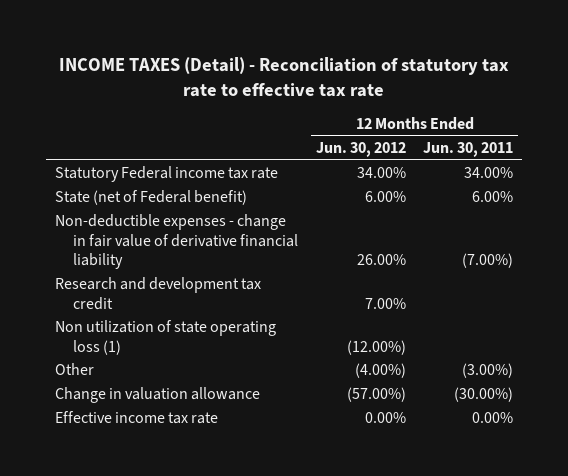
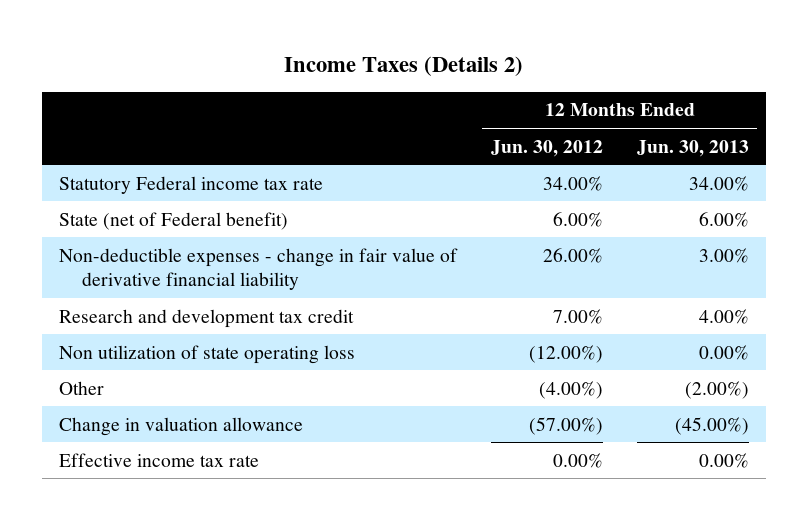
[59,56,510,97] INCOME TAXES (Detail) - Reconciliation of statutory tax rate to effective tax rate -> [283,56,523,77] Income Taxes (Details 2)
[423,142,514,158] Jun. 30, 2011 -> none
none -> [636,139,749,157] Jun. 30, 2013
[54,320,276,355] Non utilization of state operating loss (1) -> [58,344,355,364] Non utilization of state operating loss

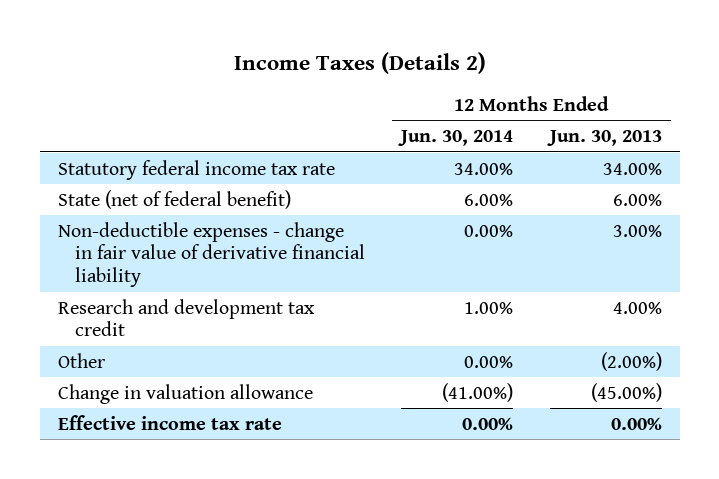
[490,139,603,157] Jun. 30, 2012 -> none
none -> [398,130,514,147] Jun. 30, 2014
[58,175,323,194] Statutory Federal income tax rate -> [57,159,335,180] Statutory federal income tax rate
[58,211,288,230] State (net of Federal benefit) -> [57,189,291,209] State (net of federal benefit)
[58,344,355,364] Non utilization of state operating loss -> none

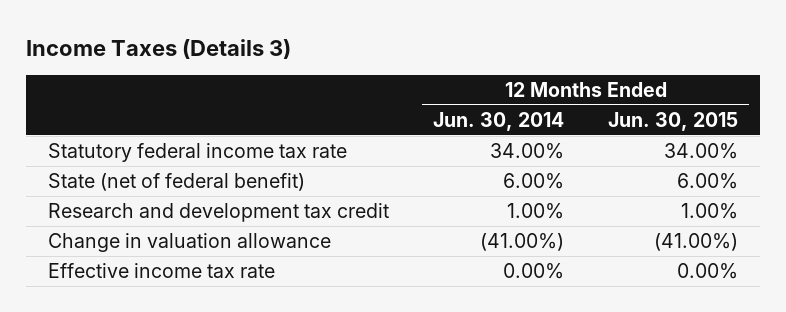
[233,52,486,75] Income Taxes (Details 2) -> [25,38,291,59] Income Taxes (Details 3)
[546,130,662,147] Jun. 30, 2013 -> none
none -> [608,111,739,131] Jun. 30, 2015
[57,221,365,288] Non-deductible expenses - change in fair value of derivative financial liability -> none
[57,352,105,368] Other -> none

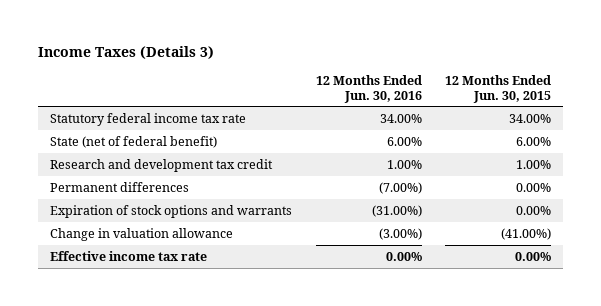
[432,111,564,131] Jun. 30, 2014 -> none
none -> [315,75,422,103] 12 Months Ended Jun. 30, 2016
none -> [49,181,189,192] Permanent differences
none -> [49,204,292,218] Expiration of stock options and warrants

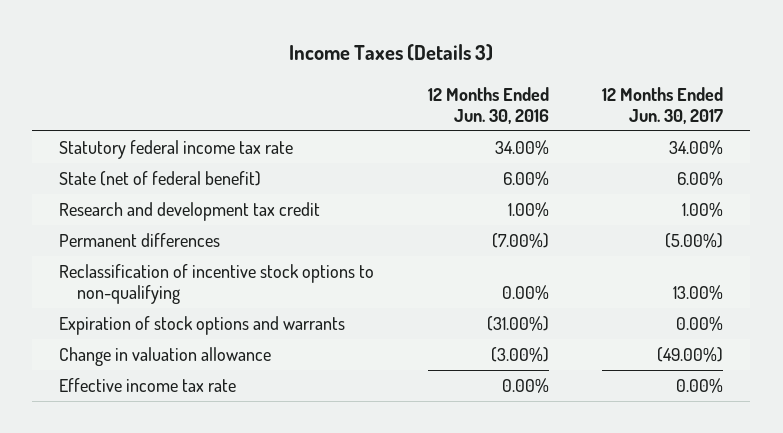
[445,75,552,103] 12 Months Ended Jun. 30, 2015 -> none
none -> [602,86,724,124] 12 Months Ended Jun. 30, 2017
none -> [59,264,375,305] Reclassification of incentive stock options to non-qualifying

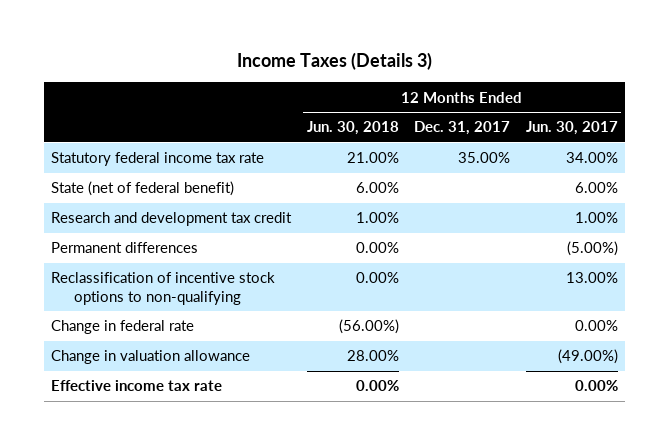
[427,86,549,124] 12 Months Ended Jun. 30, 2016 -> none
none -> [306,121,399,136] Jun. 30, 2018
none -> [414,121,511,136] Dec. 31, 2017
[59,316,346,336] Expiration of stock options and warrants -> none
none -> [51,320,195,335] Change in federal rate

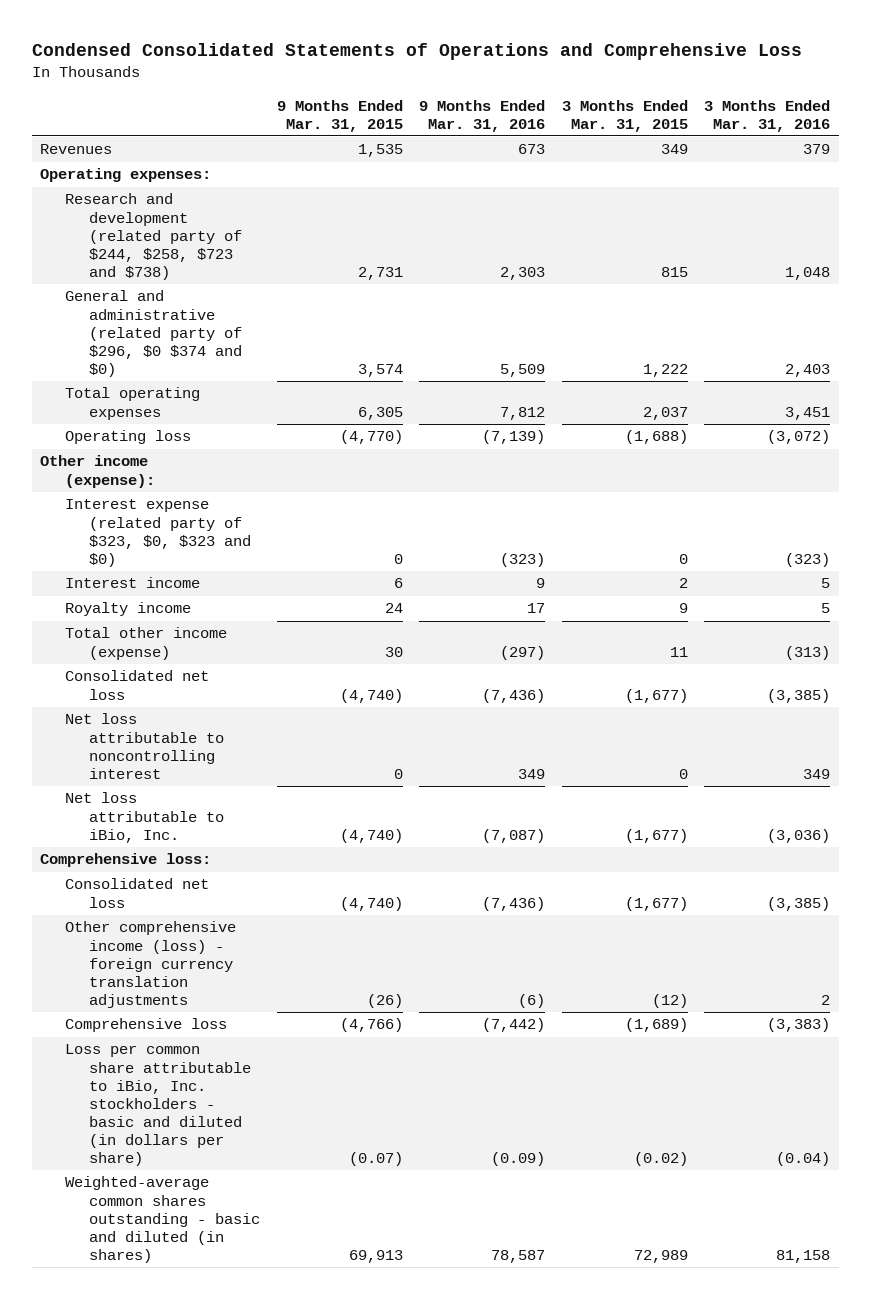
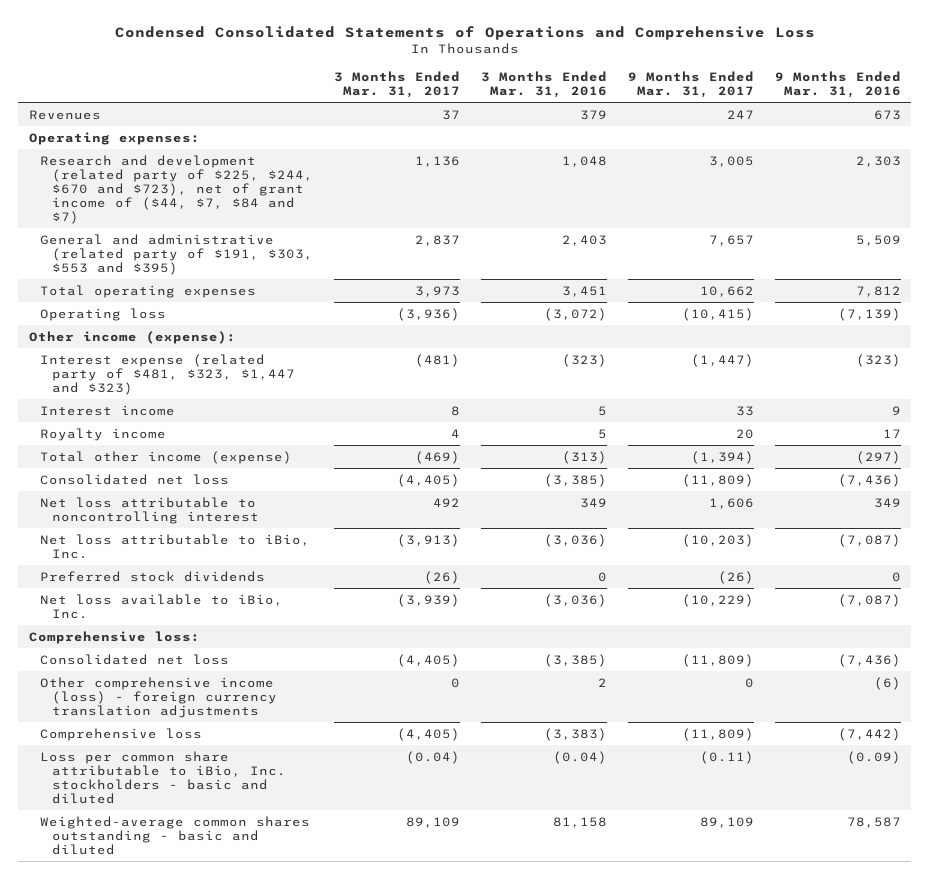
[276,99,403,132] 9 Months Ended Mar. 31, 2015 -> none
[561,99,688,132] 3 Months Ended Mar. 31, 2015 -> none
none -> [334,70,461,98] 3 Months Ended Mar. 31, 2017
none -> [628,70,755,98] 9 Months Ended Mar. 31, 2017
[64,193,242,280] Research and development (related party of $244, $258, $723 and $738) -> [40,154,314,224] Research and development (related party of $225, $244, $670 and $723), net of grant income of ($44, $7, $84 and $7)
[64,290,242,377] General and administrative (related party of $296, $0 $374 and $0) -> [40,233,314,275] General and administrative (related party of $191, $303, $553 and $395)
[64,499,251,567] Interest expense (related party of $323, $0, $323 and $0) -> [40,353,296,395] Interest expense (related party of $481, $323, $1,447 and $323)
none -> [40,570,266,582] Preferred stock dividends
none -> [40,593,284,619] Net loss available to iBio, Inc.
[64,1044,251,1167] Loss per common share attributable to iBio, Inc. stockholders - basic and diluted (in dollars per share) -> [40,750,287,804] Loss per common share attributable to iBio, Inc. stockholders - basic and diluted
[64,1176,260,1263] Weighted-average common shares outstanding - basic and diluted (in shares) -> [40,815,311,855] Weighted-average common shares outstanding - basic and diluted

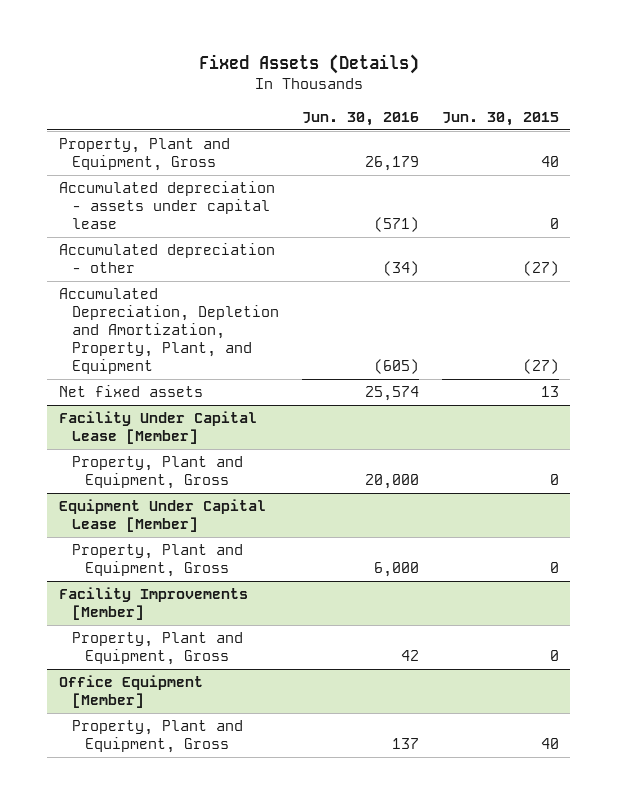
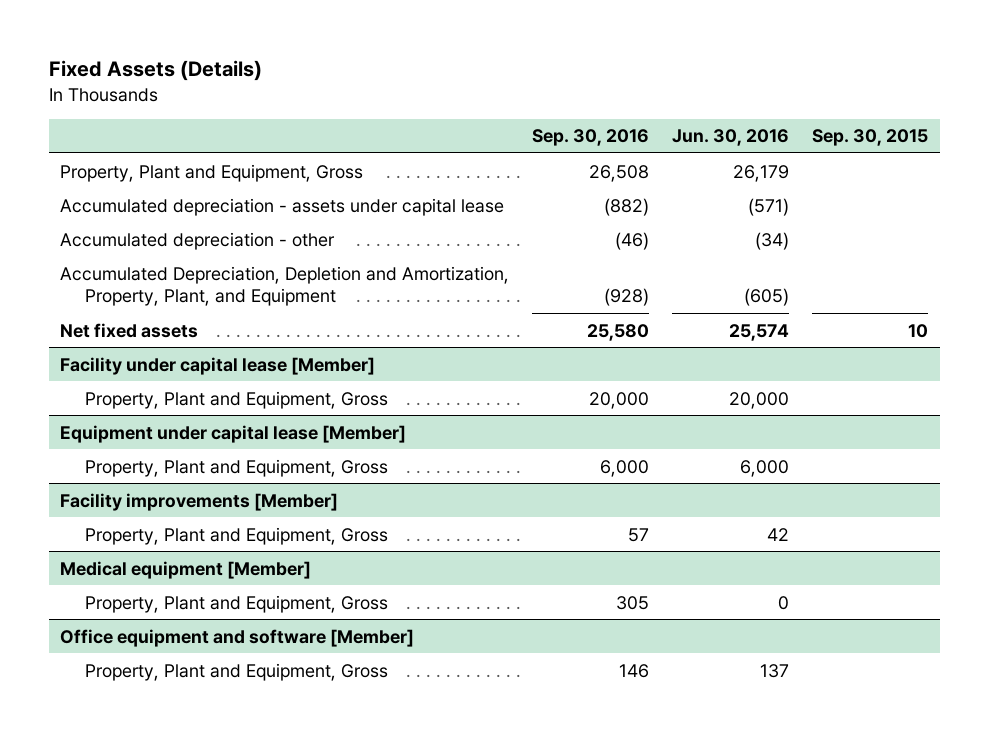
[441,111,559,126] Jun. 30, 2015 -> none
none -> [532,129,650,147] Sep. 30, 2016
none -> [812,129,929,147] Sep. 30, 2015
[58,411,257,445] Facility Under Capital Lease [Member] -> [60,356,376,375] Facility under capital lease [Member]
[58,499,266,533] Equipment Under Capital Lease [Member] -> [60,424,407,443] Equipment under capital lease [Member]
[58,587,248,621] Facility Improvements [Member] -> [60,492,339,511] Facility improvements [Member]
none -> [60,560,312,579] Medical equipment [Member]
none -> [84,594,388,613] Property, Plant and Equipment, Gross
[58,675,203,709] Office Equipment [Member] -> [60,628,415,647] Office equipment and software [Member]

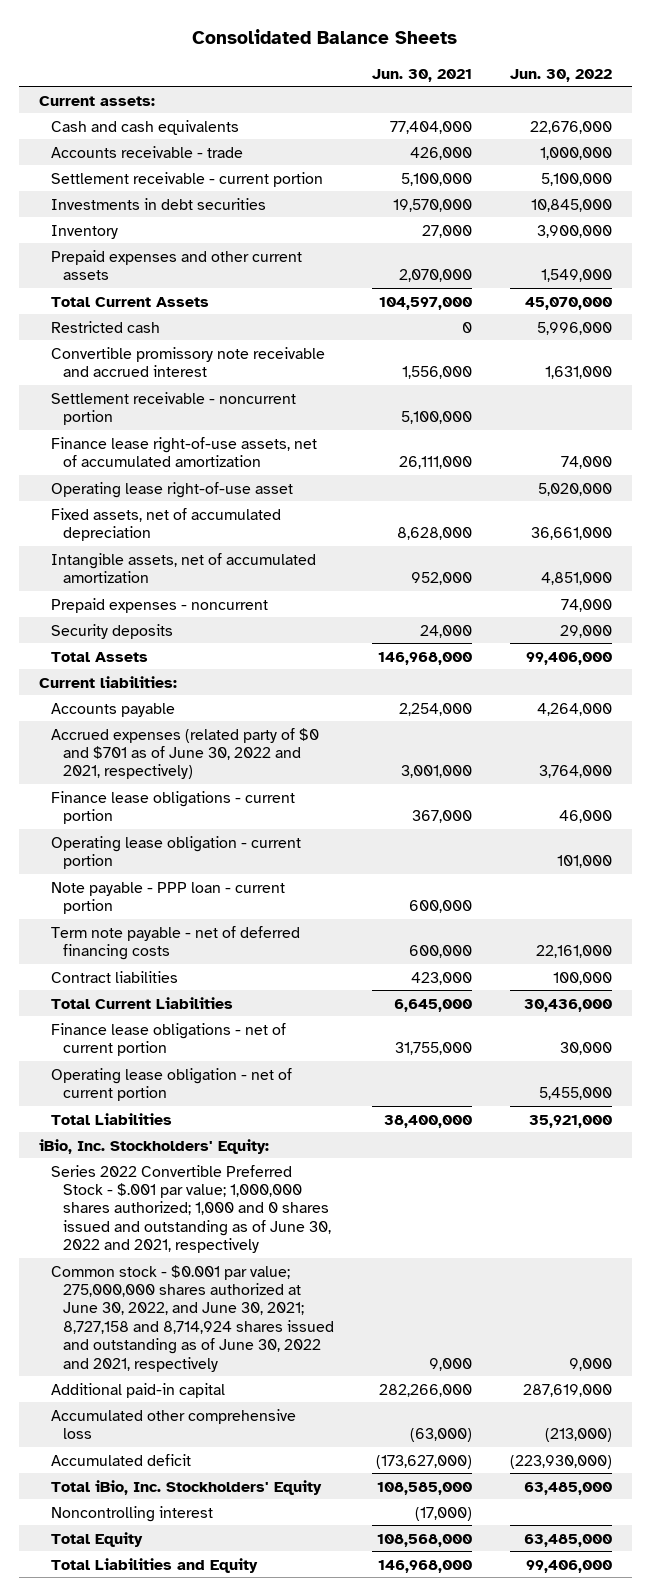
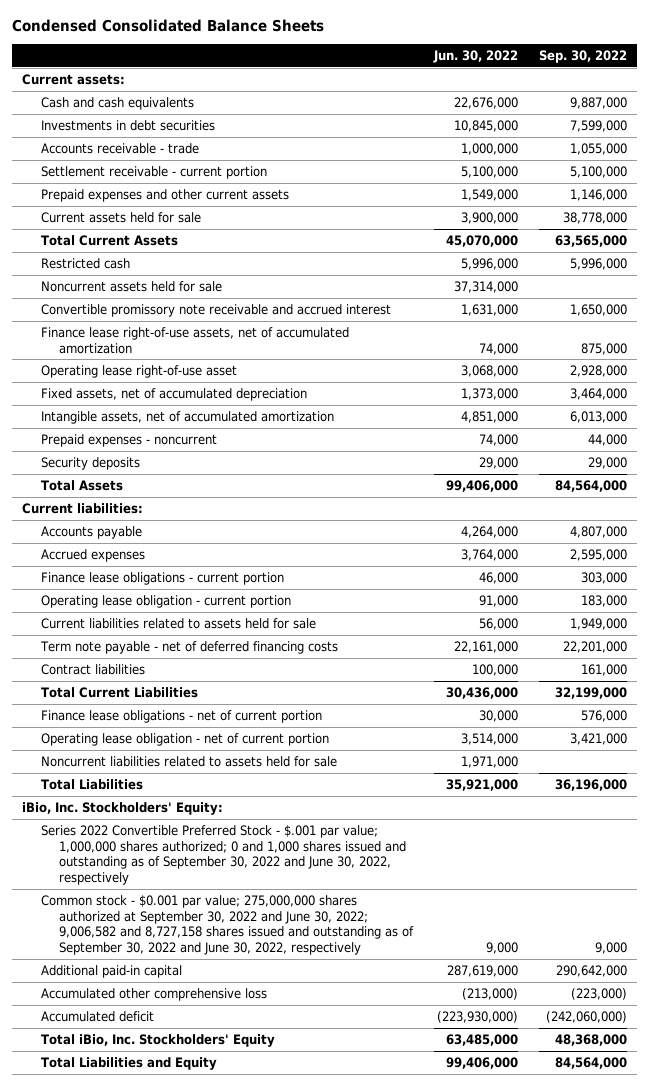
[192,29,458,45] Consolidated Balance Sheets -> [11,19,324,33] Condensed Consolidated Balance Sheets
[372,68,473,82] Jun. 30, 2021 -> none
none -> [538,49,627,63] Sep. 30, 2022
[50,197,266,210] Investments in debt securities -> [40,119,215,131] Investments in debt securities
[50,224,118,239] Inventory -> none
none -> [40,211,201,223] Current assets held for sale
none -> [40,280,222,292] Noncurrent assets held for sale
[50,391,296,425] Settlement receivable - noncurrent portion -> none
[538,482,613,496] 5,020,000 -> [460,364,518,377] 3,068,000
[531,526,613,540] 36,661,000 -> [460,387,518,400] 1,373,000
[50,727,319,780] Accrued expenses (related party of $0 and $701 as of June 30, 2022 and 2021, respectively) -> [40,548,145,562] Accrued expenses
[50,881,285,914] Note payable - PPP loan - current portion -> none
[557,854,613,868] 101,000 -> [478,594,518,607] 91,000
none -> [40,617,316,629] Current liabilities related to assets held for sale
[539,1086,613,1100] 5,455,000 -> [460,732,518,745] 3,514,000
none -> [40,755,337,767] Noncurrent liabilities related to assets held for sale
[50,1164,331,1254] Series 2022 Convertible Preferred Stock - $.001 par value; 1,000,000 shares authorized; 1,000 and 0 shares issued and outstanding as of June 30, 2022 and 2021, respectively -> [40,824,407,885] Series 2022 Convertible Preferred Stock - $.001 par value; 1,000,000 shares authorized; 0 and 1,000 shares issued and outstanding as of September 30, 2022 and June 30, 2022, respectively
[50,1264,334,1372] Common stock - $0.001 par value; 275,000,000 shares authorized at June 30, 2022, and June 30, 2021; 8,727,158 and 8,714,924 shares issued and outstanding as of June 30, 2022 and 2021, respectively -> [40,894,415,955] Common stock - $0.001 par value; 275,000,000 shares authorized at September 30, 2022 and June 30, 2022; 9,006,582 and 8,727,158 shares issued and outstanding as of September 30, 2022 and June 30, 2022, respectively
[50,1505,213,1522] Noncontrolling interest -> none
[50,1531,143,1547] Total Equity -> none

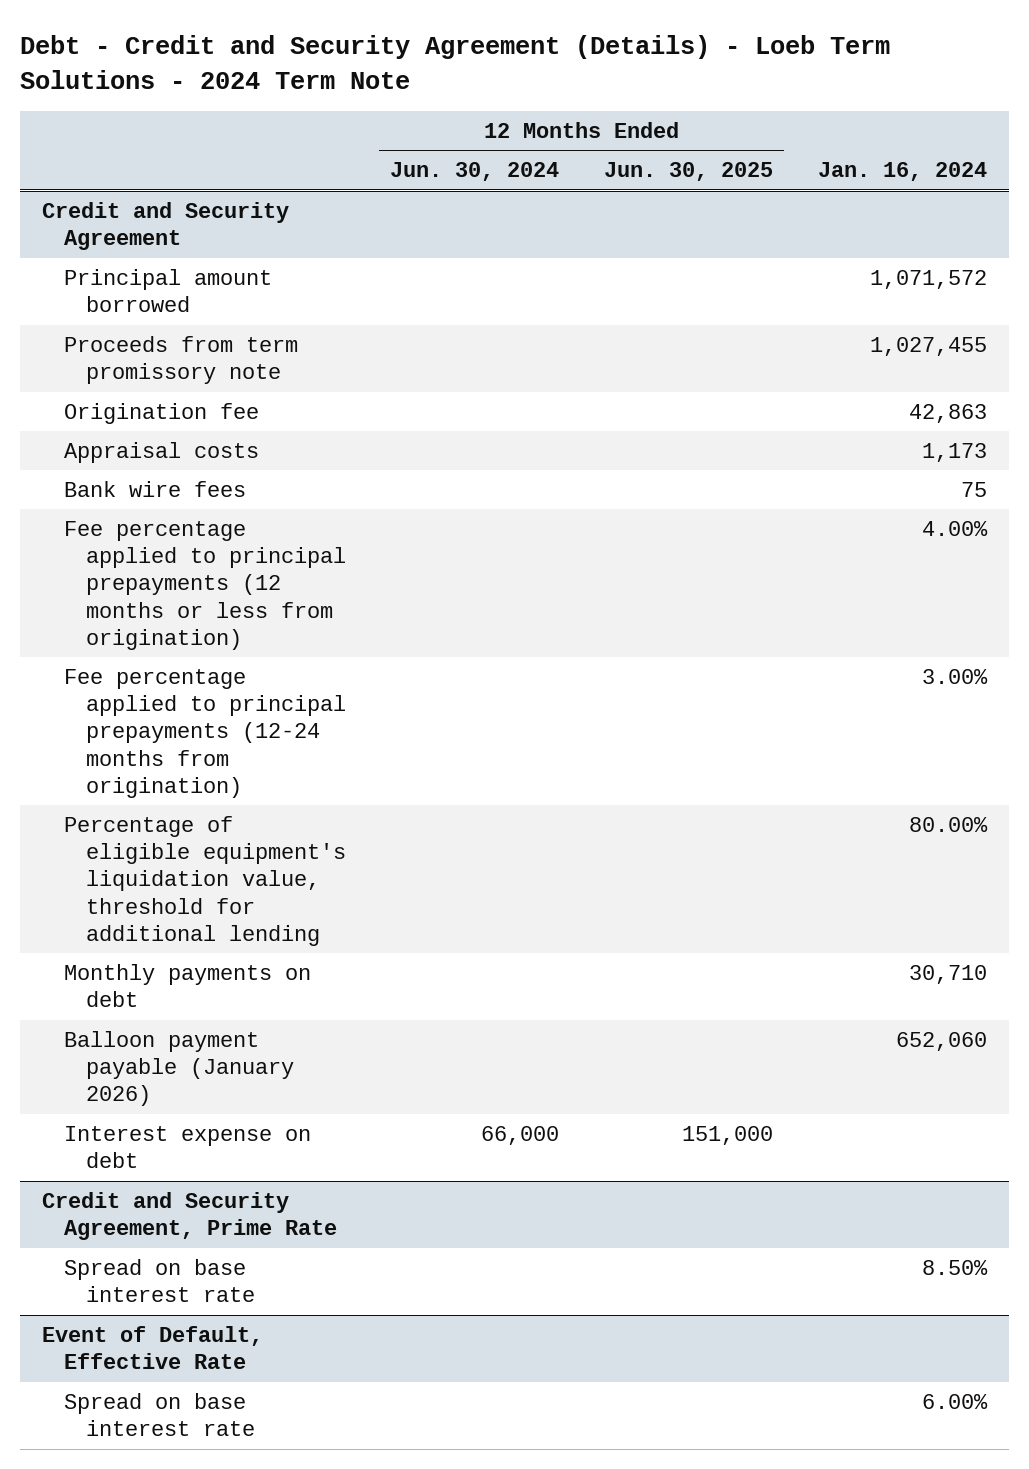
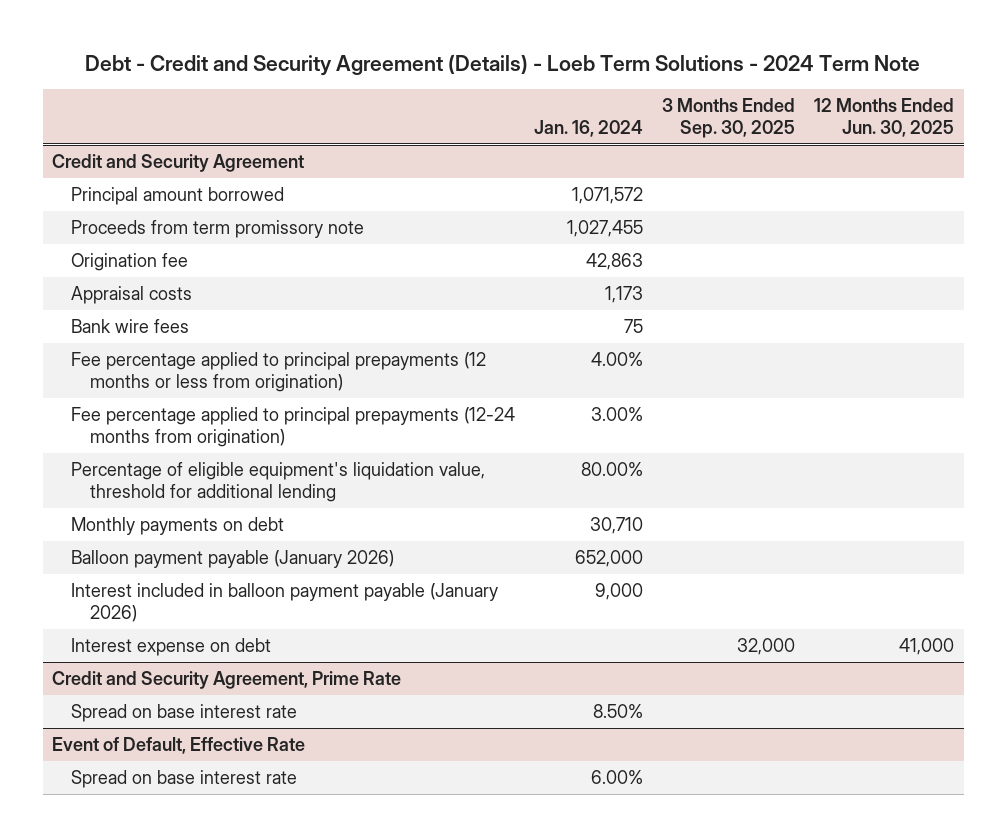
[390,162,560,182] Jun. 30, 2024 -> none
none -> [662,98,796,138] 3 Months Ended Sep. 30, 2025
[895,1032,987,1052] 652,060 -> [575,550,644,568] 652,000
none -> [71,583,499,622] Interest included in balloon payment payable (January 2026)
[682,1126,774,1146] 151,000 -> [899,638,955,656] 41,000

